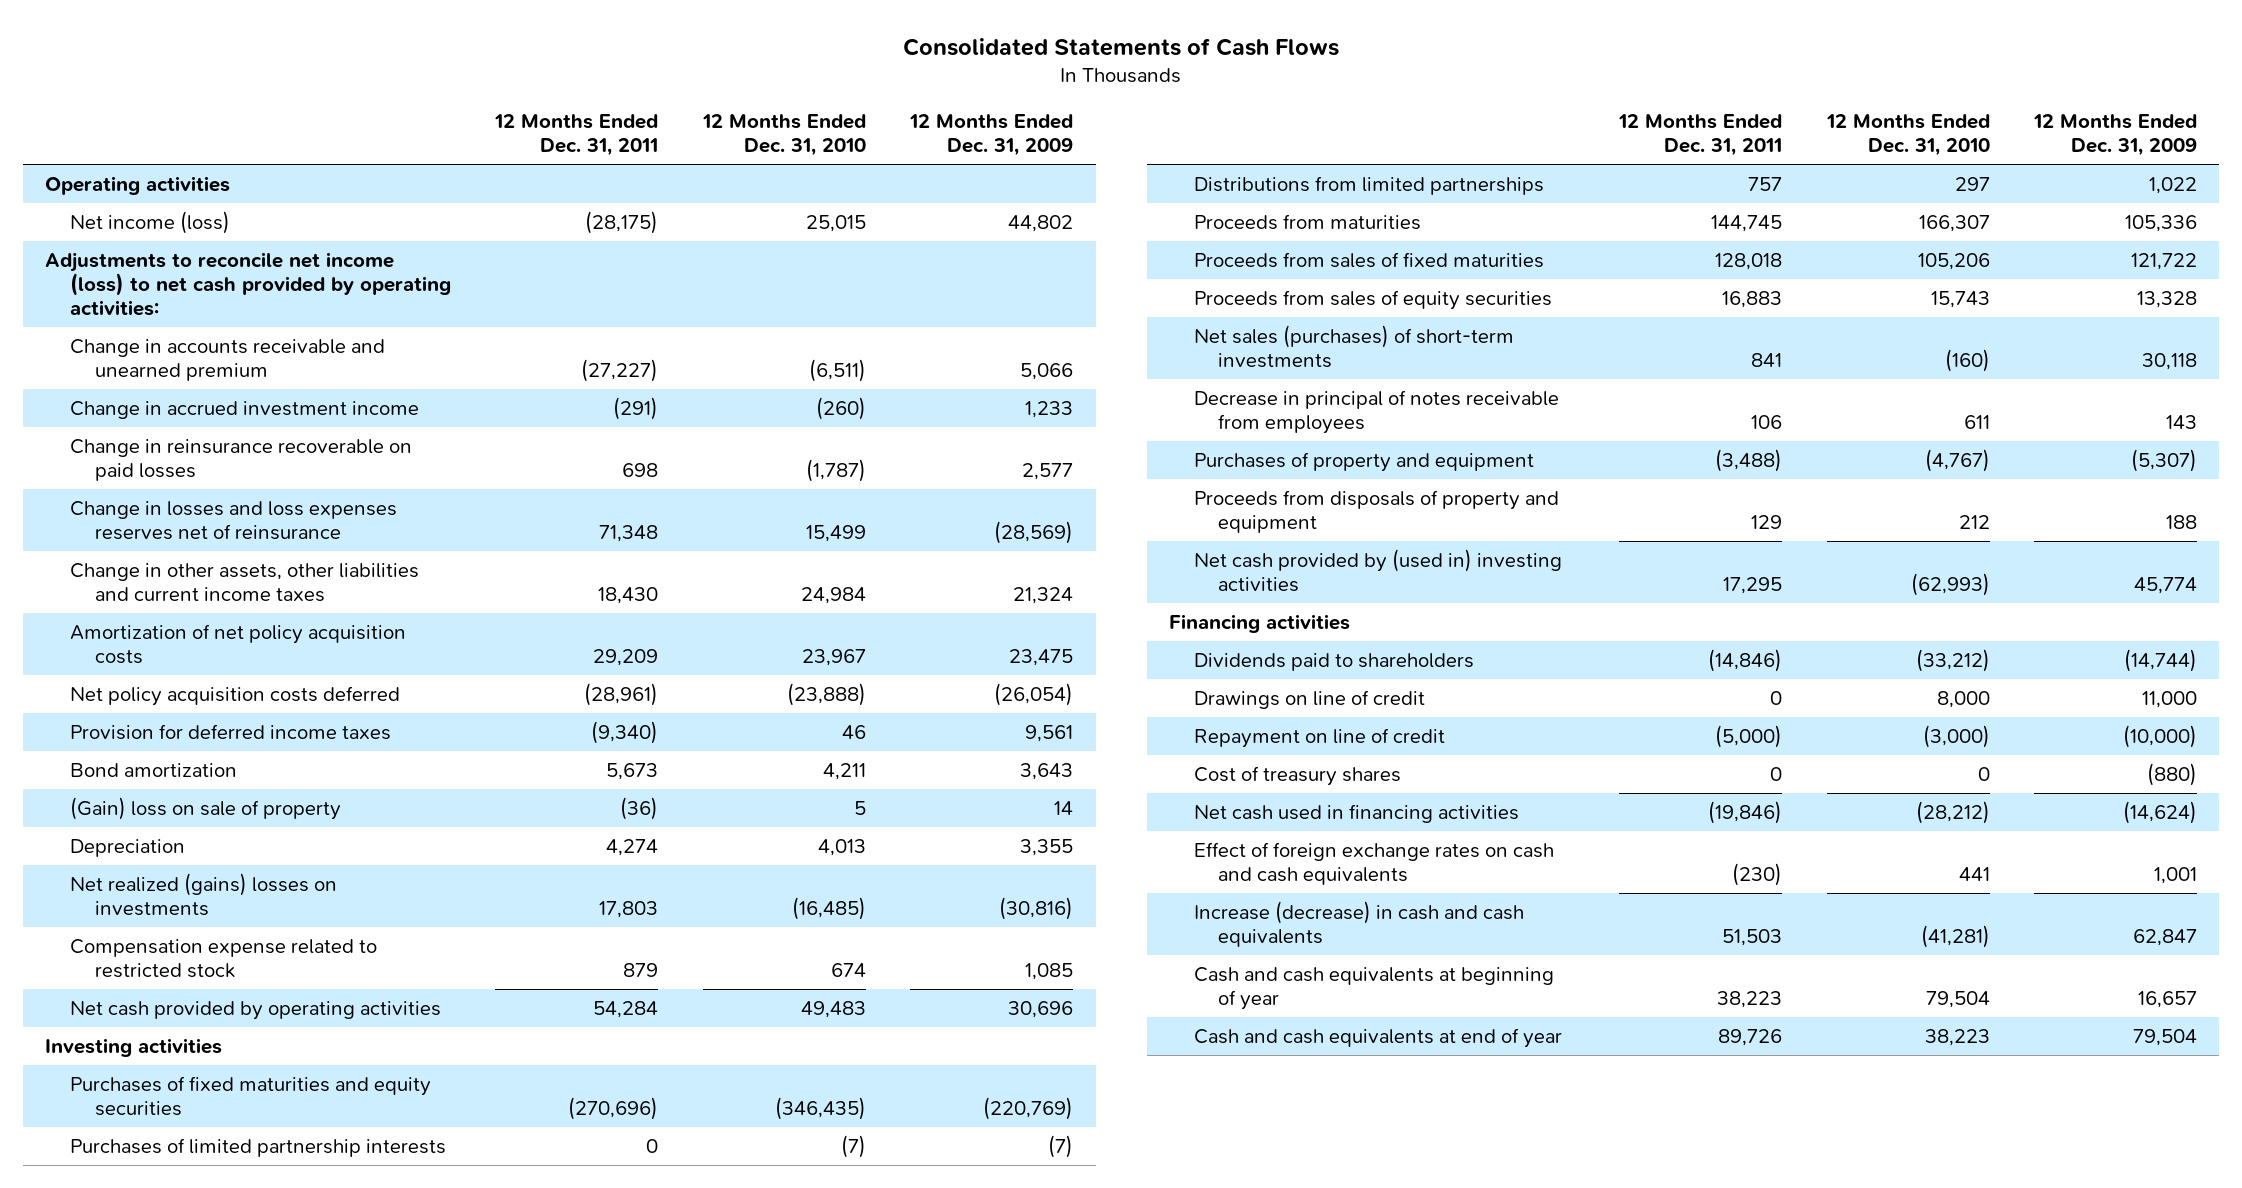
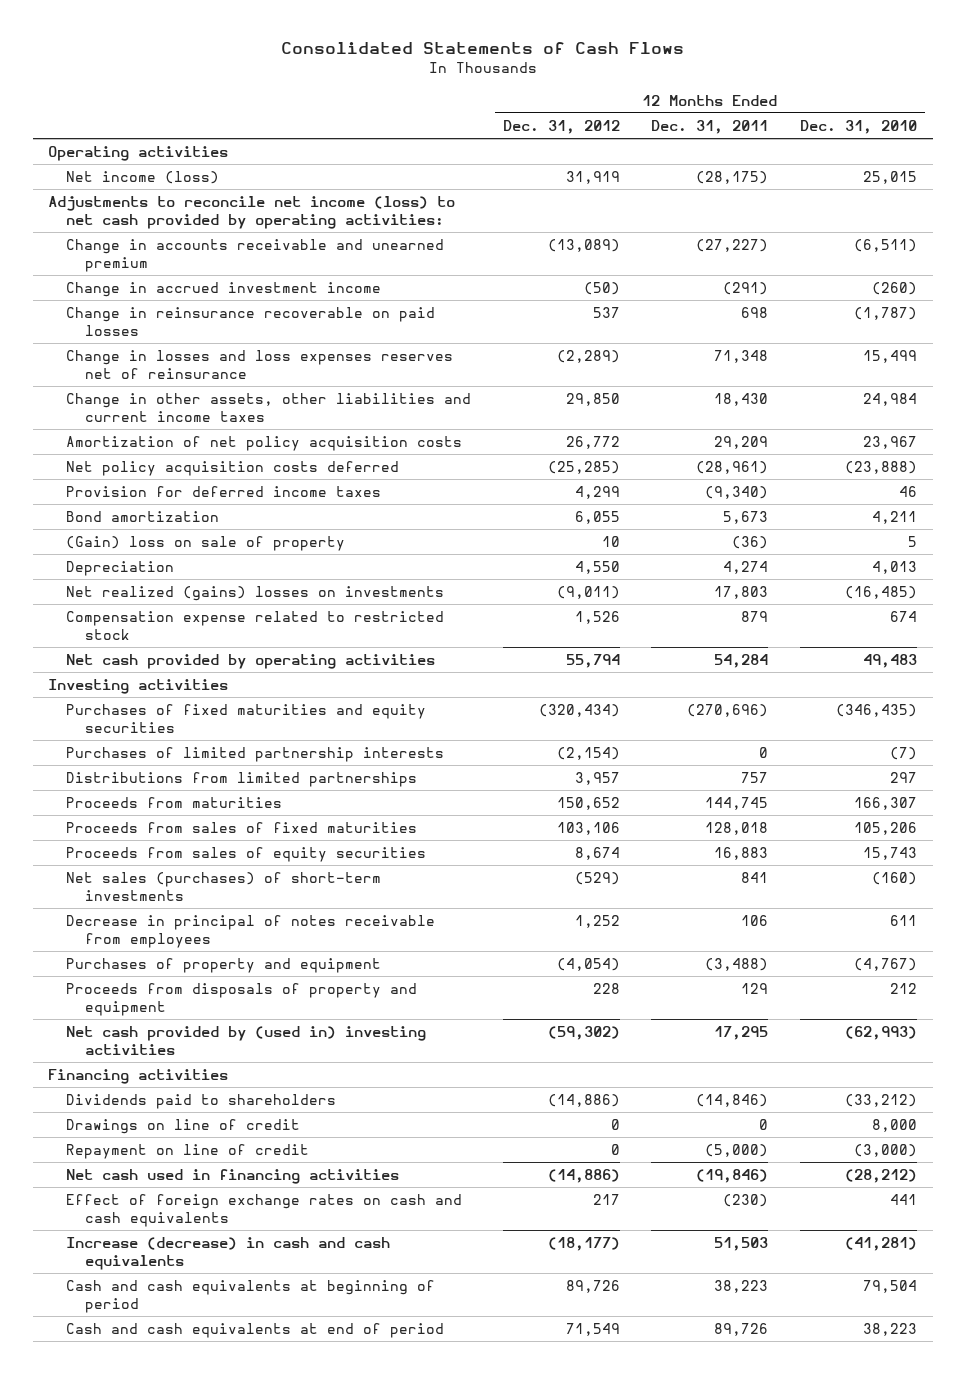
[909,114,1074,157] 12 Months Ended Dec. 31, 2009 -> none
none -> [502,119,620,134] Dec. 31, 2012
[1193,765,1401,786] Cost of treasury shares -> none
[1193,966,1554,1010] Cash and cash equivalents at beginning of year -> [66,1280,436,1314] Cash and cash equivalents at beginning of period
[1193,1027,1562,1048] Cash and cash equivalents at end of year -> [66,1323,445,1339] Cash and cash equivalents at end of period

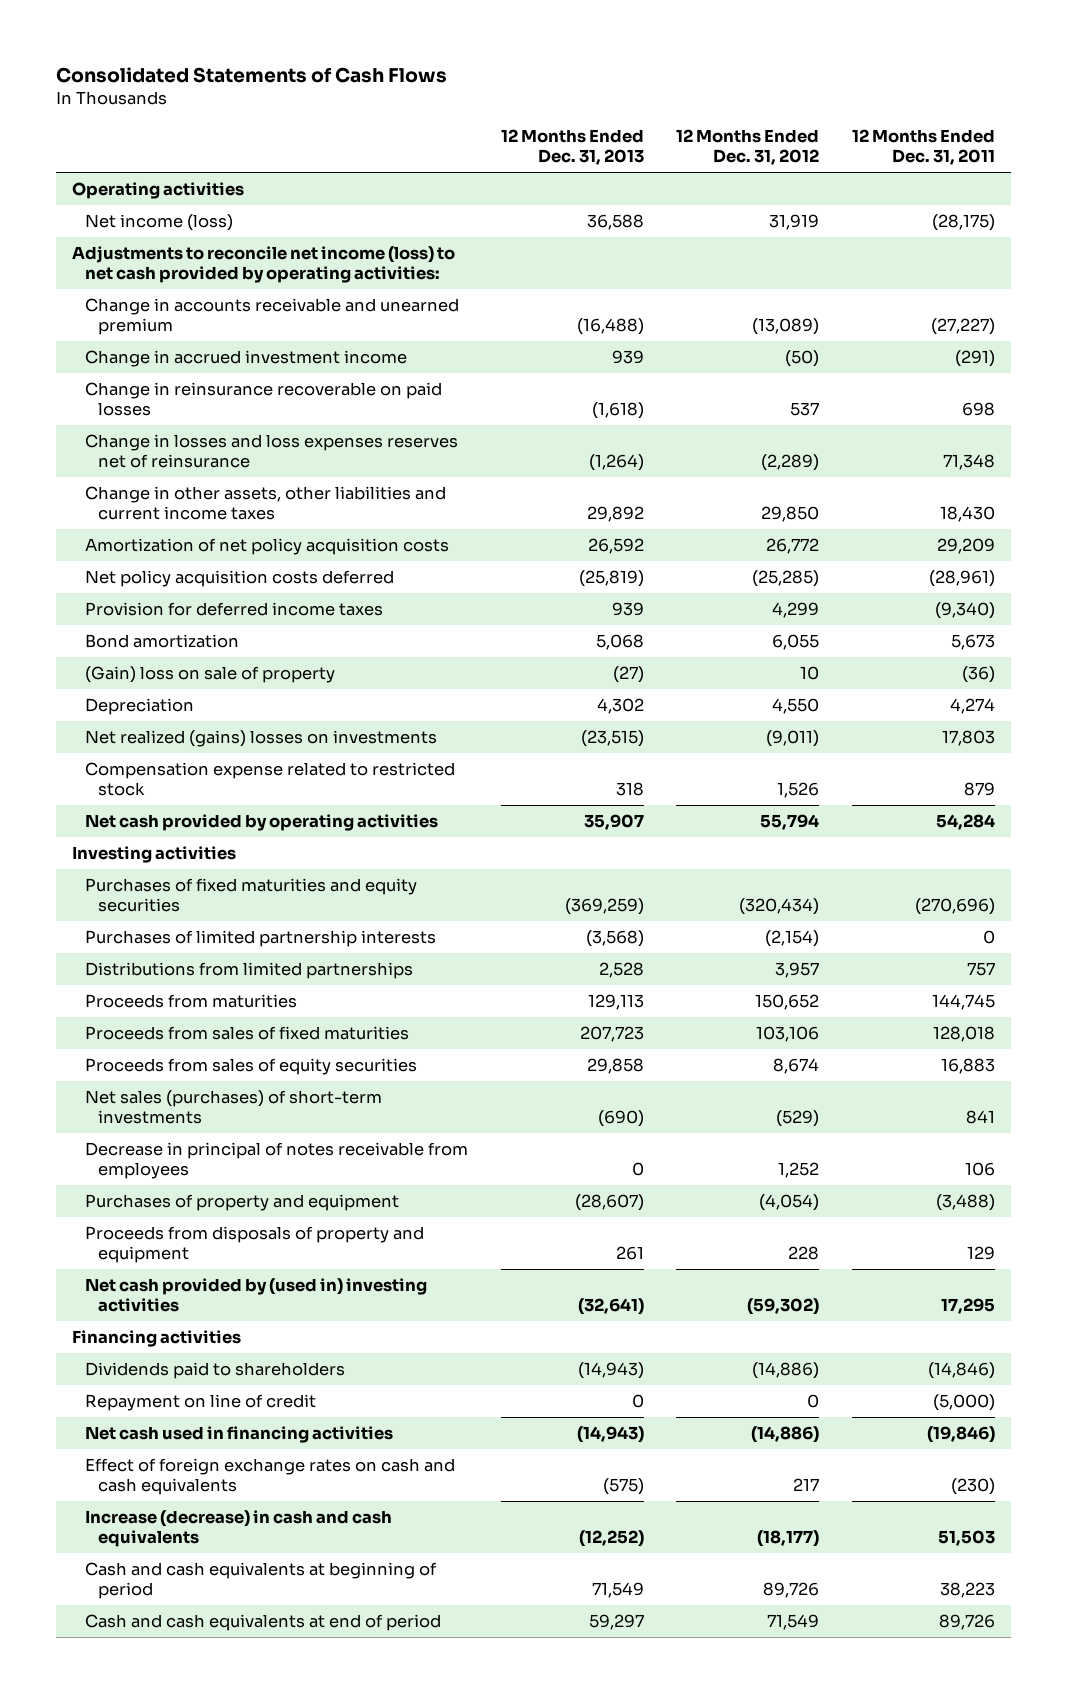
[799,119,917,134] Dec. 31, 2010 -> none
none -> [500,128,644,166] 12 Months Ended Dec. 31, 2013
[66,1119,301,1135] Drawings on line of credit -> none

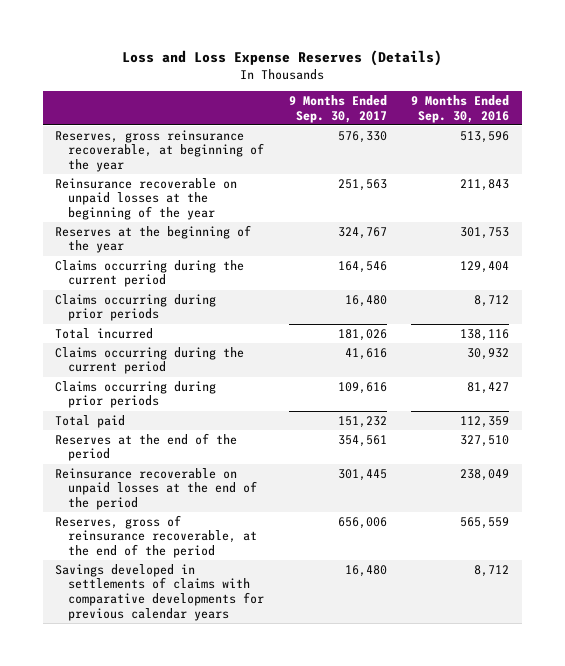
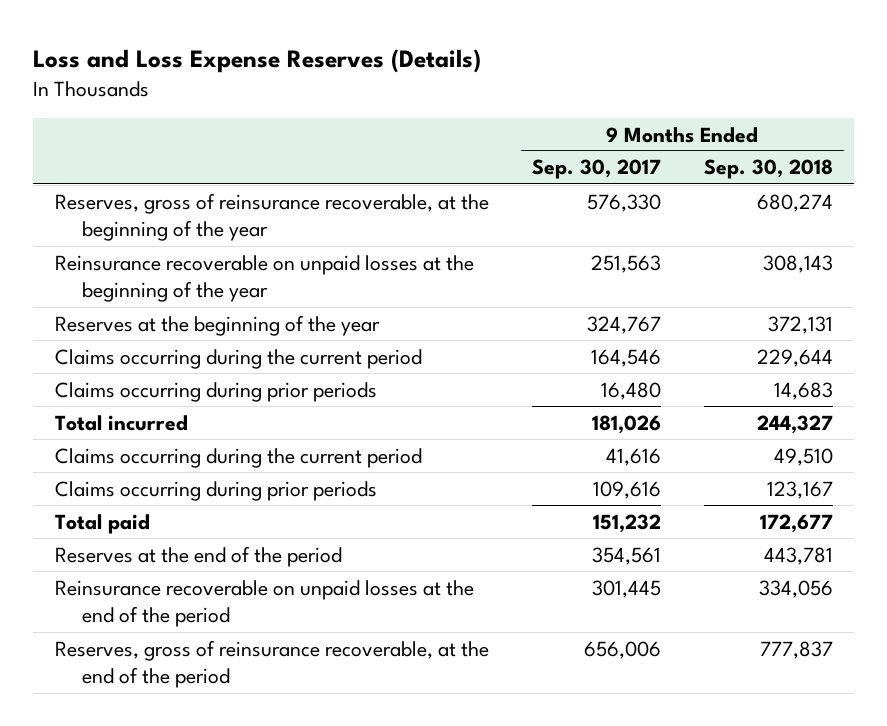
[411,95,510,123] 9 Months Ended Sep. 30, 2016 -> none
none -> [703,159,833,180] Sep. 30, 2018
[55,129,264,172] Reserves, gross reinsurance recoverable, at beginning of the year -> [54,192,489,242] Reserves, gross of reinsurance recoverable, at the beginning of the year
[55,563,264,621] Savings developed in settlements of claims with comparative developments for previous calendar years -> none

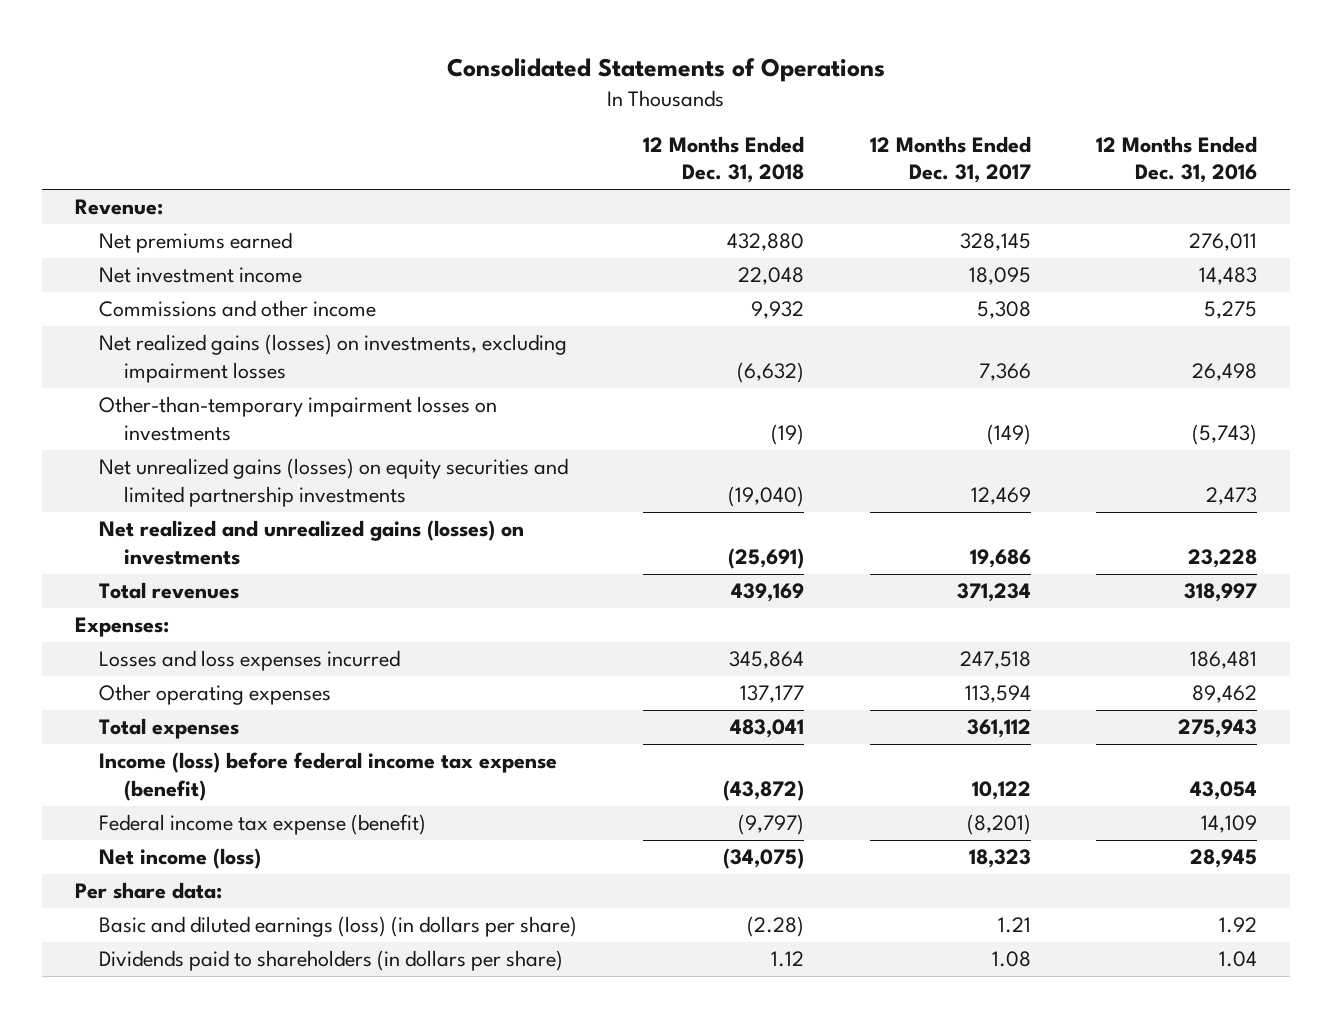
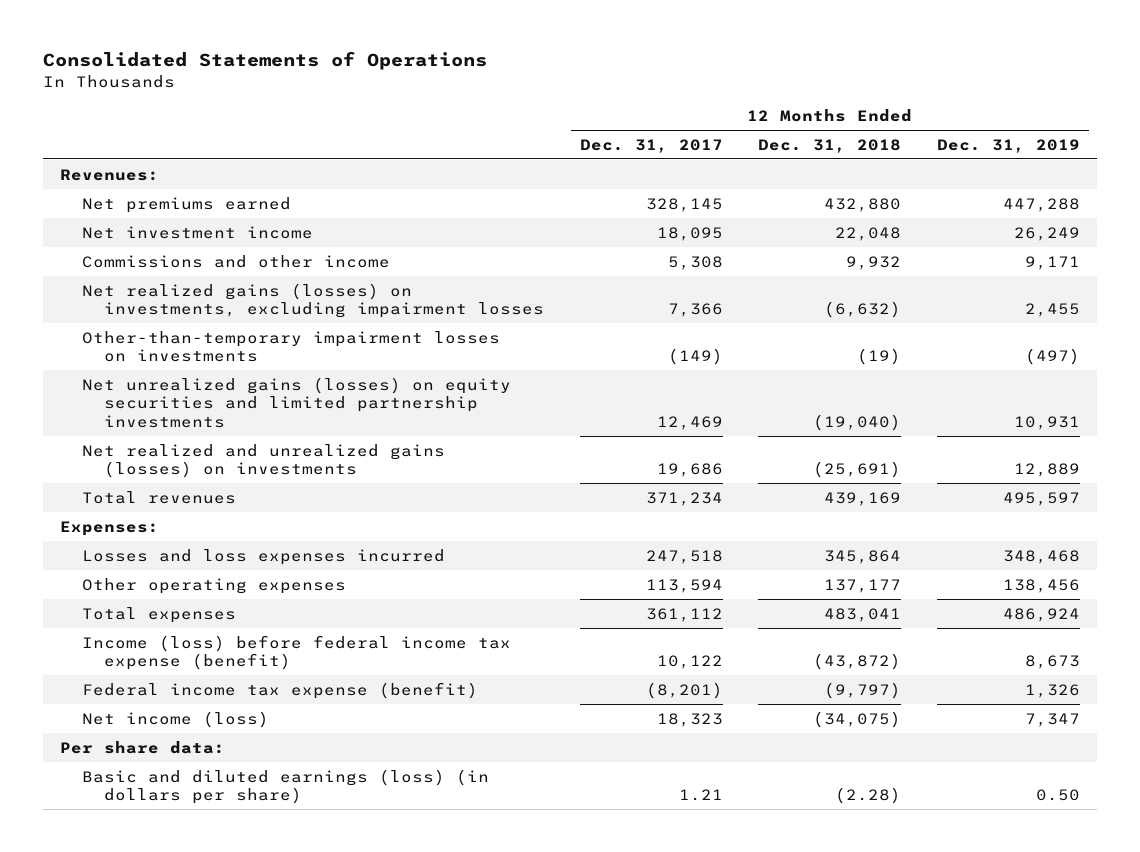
[1096,136,1258,184] 12 Months Ended Dec. 31, 2016 -> none
none -> [936,138,1080,153] Dec. 31, 2019
[74,199,163,216] Revenue: -> [60,168,160,181] Revenues:
[99,950,564,972] Dividends paid to shareholders (in dollars per share) -> none

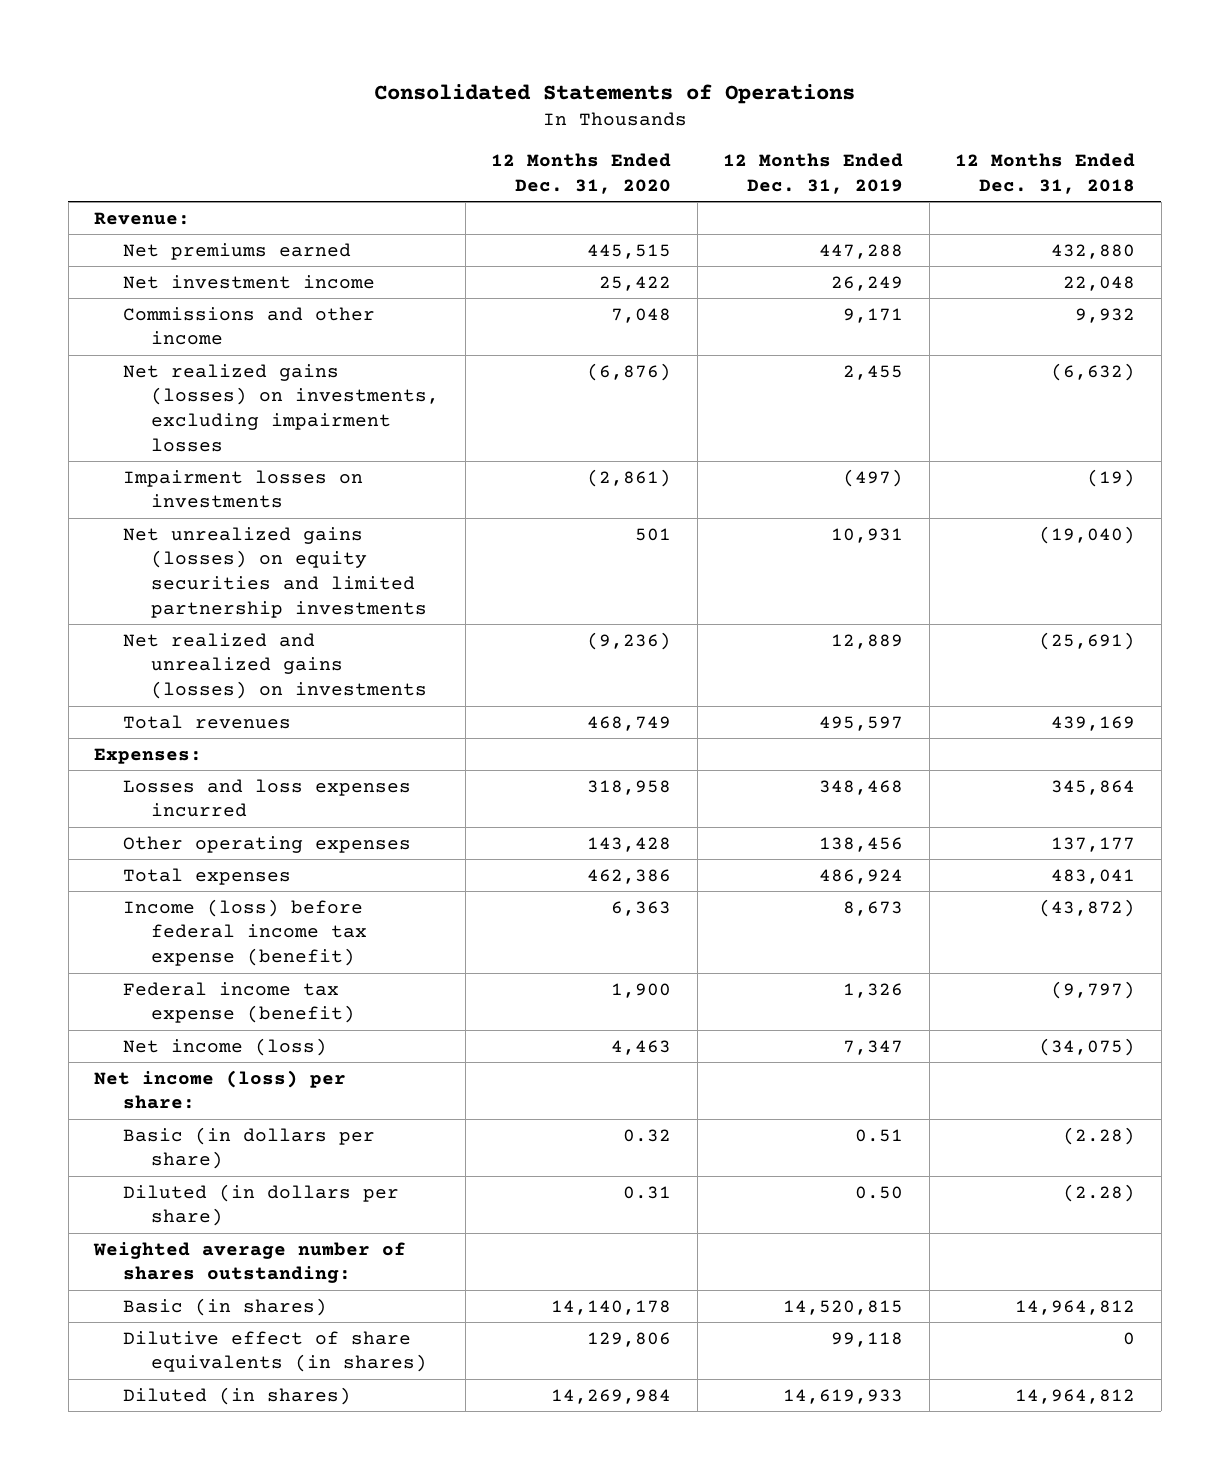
[579,138,723,153] Dec. 31, 2017 -> none
none -> [491,153,672,194] 12 Months Ended Dec. 31, 2020
[60,168,160,181] Revenues: -> [94,211,191,225] Revenue:
[82,330,501,363] Other-than-temporary impairment losses on investments -> [122,469,363,509] Impairment losses on investments
[60,740,226,754] Per share data: -> [94,1069,347,1110] Net income (loss) per share:
none -> [122,1126,375,1170] Basic (in dollars per share)
[82,768,490,805] Basic and diluted earnings (loss) (in dollars per share) -> [122,1183,399,1227] Diluted (in dollars per share)
none -> [93,1241,407,1284] Weighted average number of shares outstanding:
none -> [122,1297,327,1316] Basic (in shares)
none -> [122,1330,428,1373] Dilutive effect of share equivalents (in shares)
none -> [122,1386,351,1405] Diluted (in shares)

